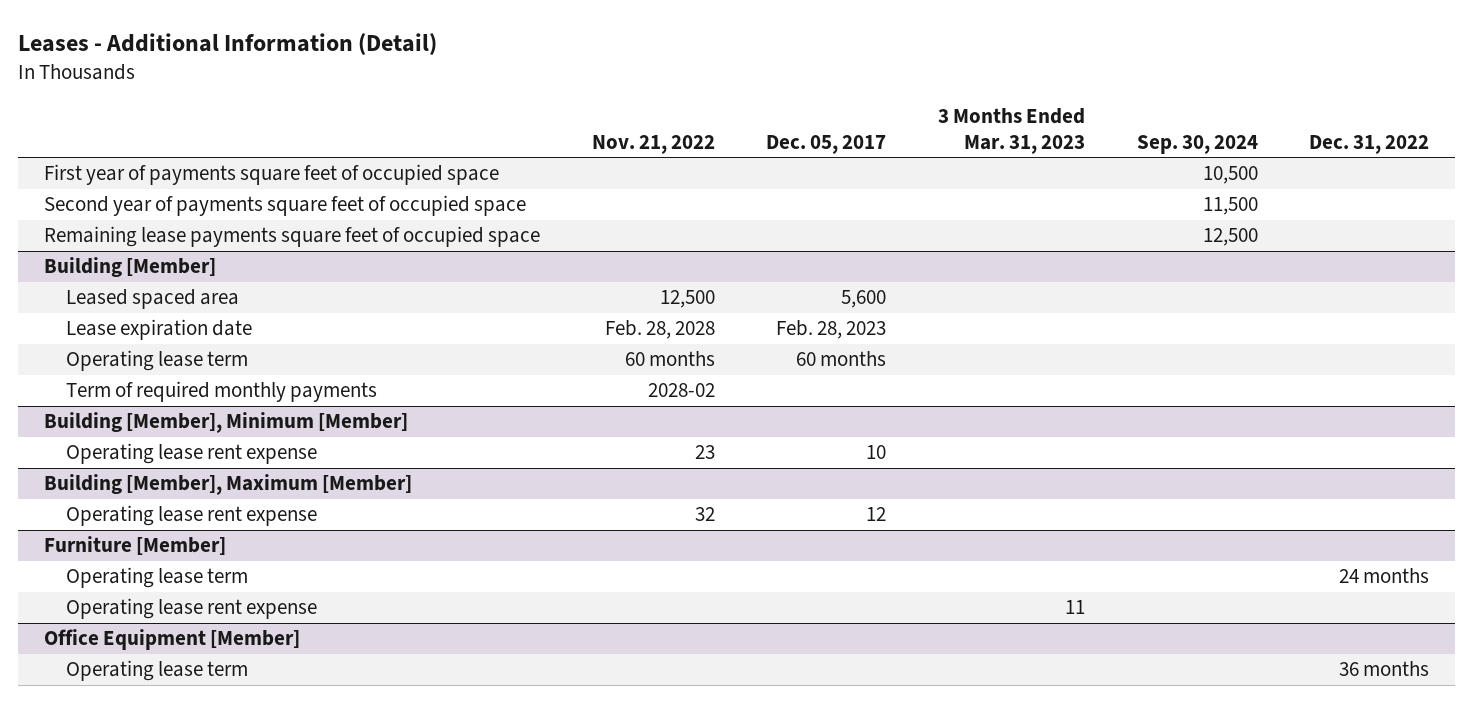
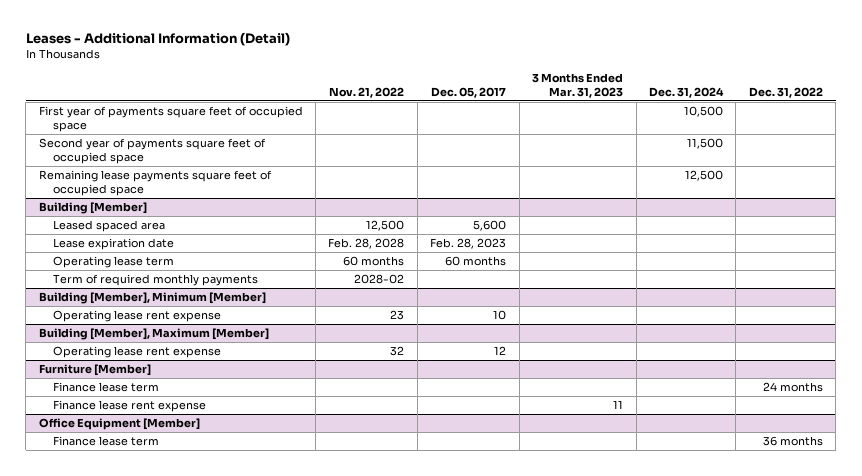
[1136,134,1258,154] Sep. 30, 2024 -> none
none -> [649,86,725,98] Dec. 31, 2024
[65,567,248,589] Operating lease term -> [52,382,159,393] Finance lease term
[65,598,317,620] Operating lease rent expense -> [52,400,206,413] Finance lease rent expense
[65,660,248,682] Operating lease term -> [52,436,159,447] Finance lease term

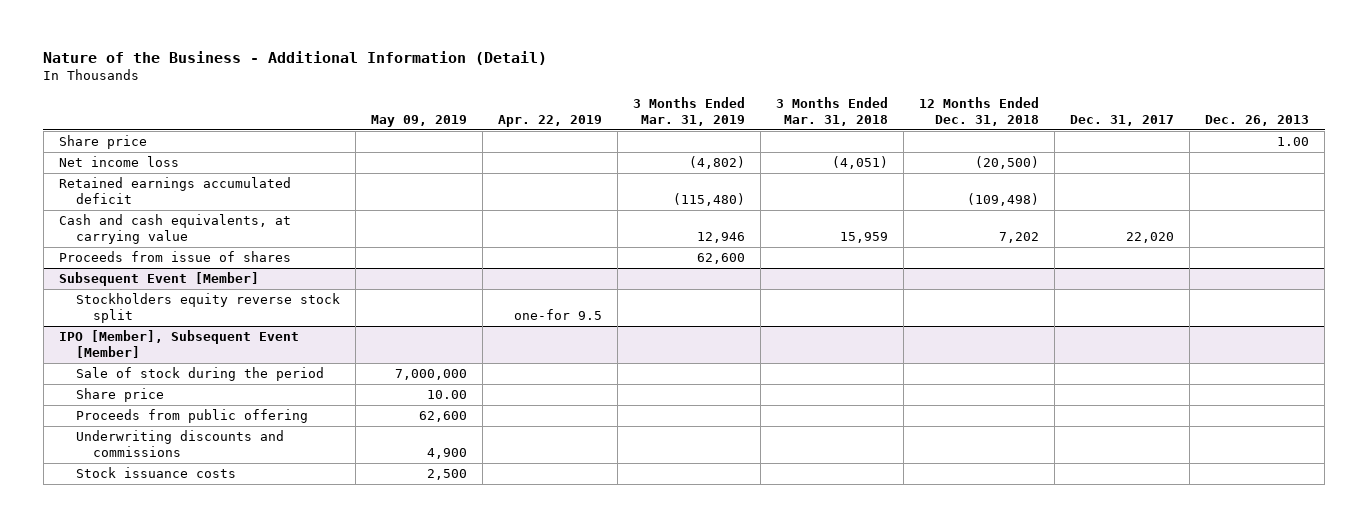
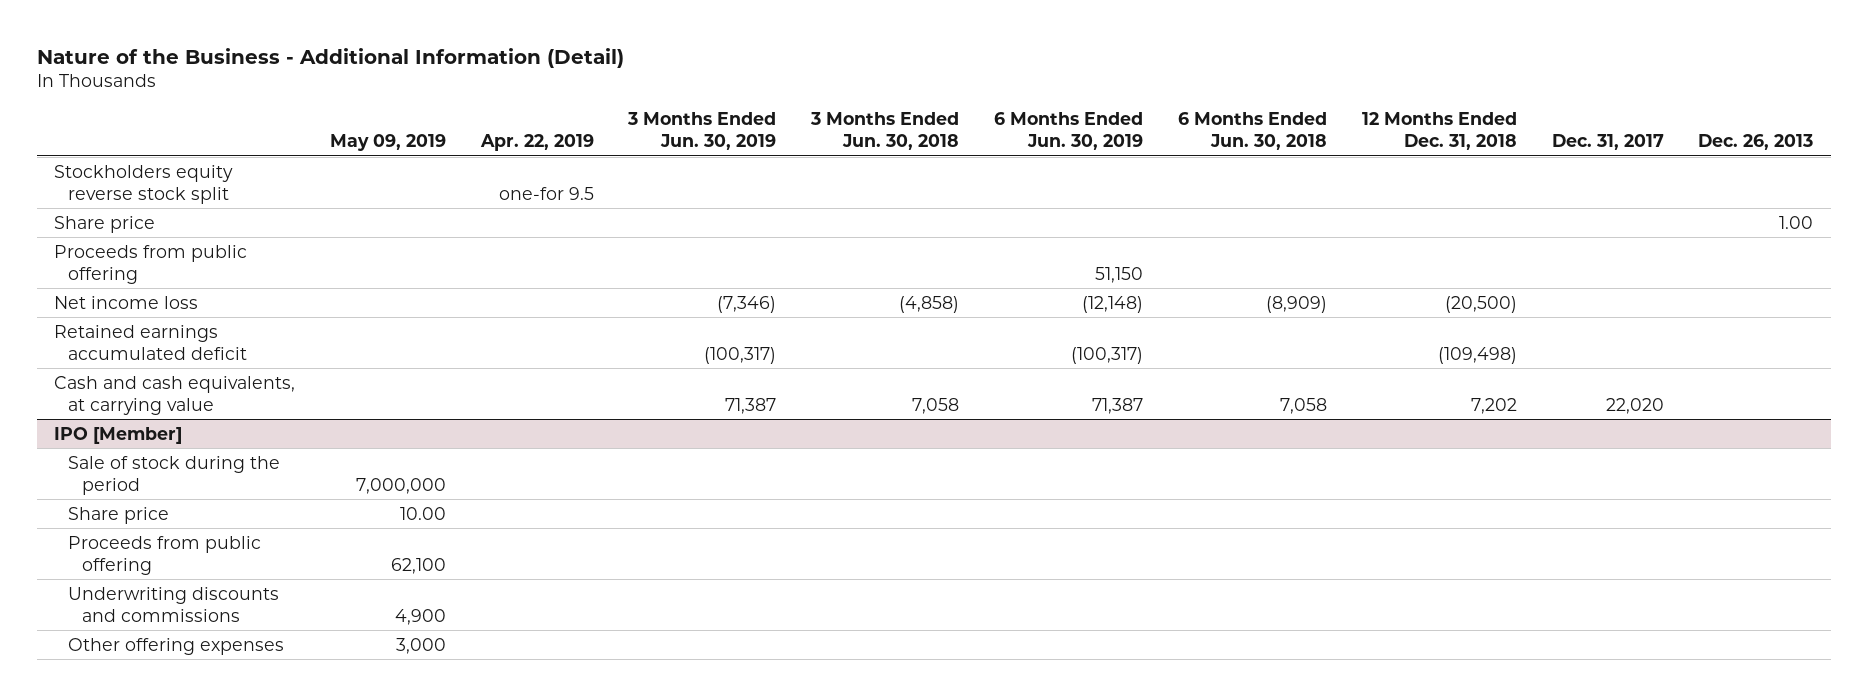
[633,96,746,126] 3 Months Ended Mar. 31, 2019 -> none
[776,96,889,126] 3 Months Ended Mar. 31, 2018 -> none
none -> [627,112,777,151] 3 Months Ended Jun. 30, 2019
none -> [810,112,960,151] 3 Months Ended Jun. 30, 2018
none -> [994,112,1144,151] 6 Months Ended Jun. 30, 2019
none -> [1177,112,1327,151] 6 Months Ended Jun. 30, 2018
none -> [53,164,233,204] Stockholders equity reverse stock split
none -> [53,244,247,284] Proceeds from public offering
[58,251,291,263] Proceeds from issue of shares -> none
[58,272,259,287] Subsequent Event [Member] -> none
[76,293,341,324] Stockholders equity reverse stock split -> none
[58,330,299,359] IPO [Member], Subsequent Event [Member] -> [53,426,182,444] IPO [Member]
[419,411,468,423] 62,600 -> [390,557,446,574] 62,100
[76,467,237,479] Stock issuance costs -> none
none -> [67,637,284,655] Other offering expenses

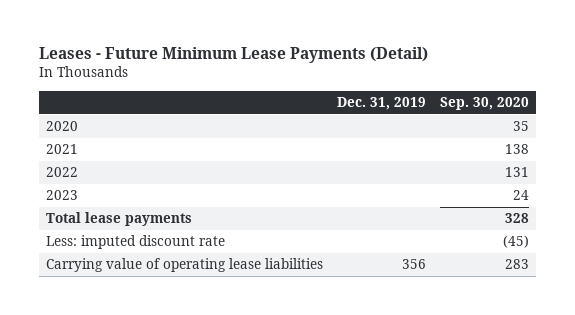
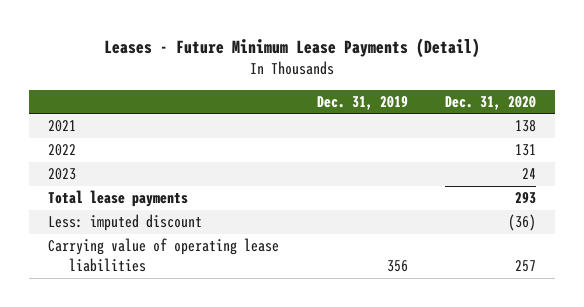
[440,96,530,110] Sep. 30, 2020 -> none
none -> [444,95,536,110] Dec. 31, 2020
[45,121,78,132] 2020 -> none
[45,235,225,250] Less: imputed discount rate -> [48,214,203,232] Less: imputed discount

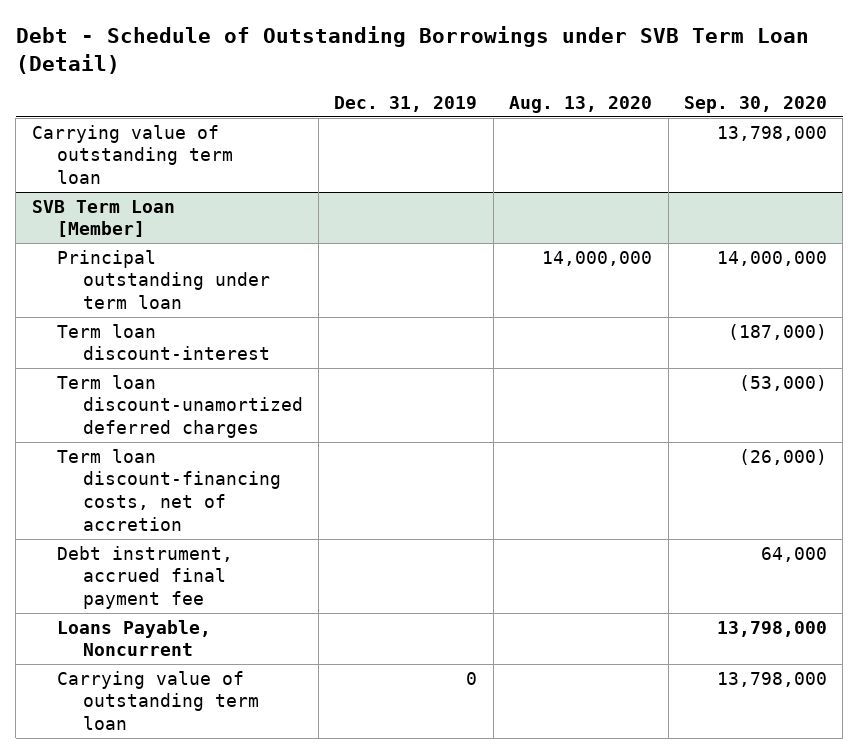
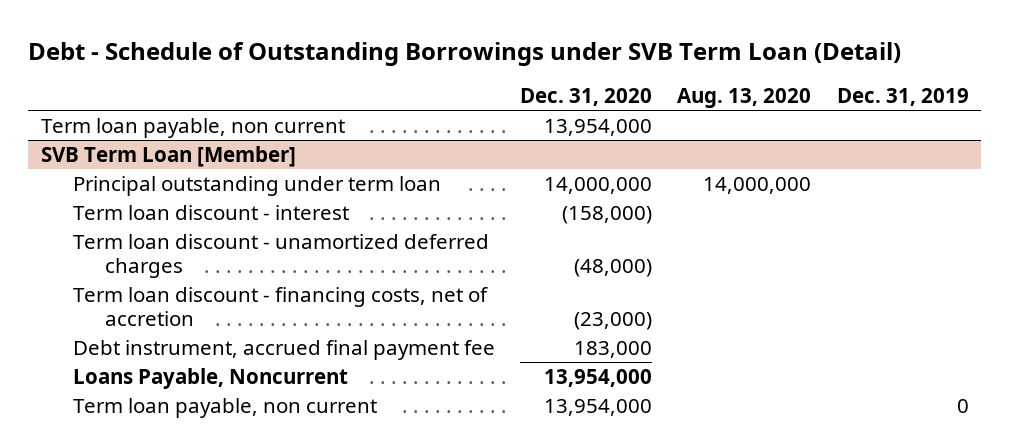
[683,95,827,113] Sep. 30, 2020 -> none
none -> [520,88,653,107] Dec. 31, 2020
[31,124,234,185] Carrying value of outstanding term loan -> [40,117,345,138] Term loan payable, non current
[57,323,270,361] Term loan discount-interest -> [72,204,349,220] Term loan discount - interest
[57,374,303,439] Term loan discount-unamortized deferred charges -> [72,233,489,278] Term loan discount - unamortized deferred charges
[57,448,281,531] Term loan discount-financing costs, net of accretion -> [72,286,488,326] Term loan discount - financing costs, net of accretion
[57,670,259,731] Carrying value of outstanding term loan -> [72,397,377,418] Term loan payable, non current

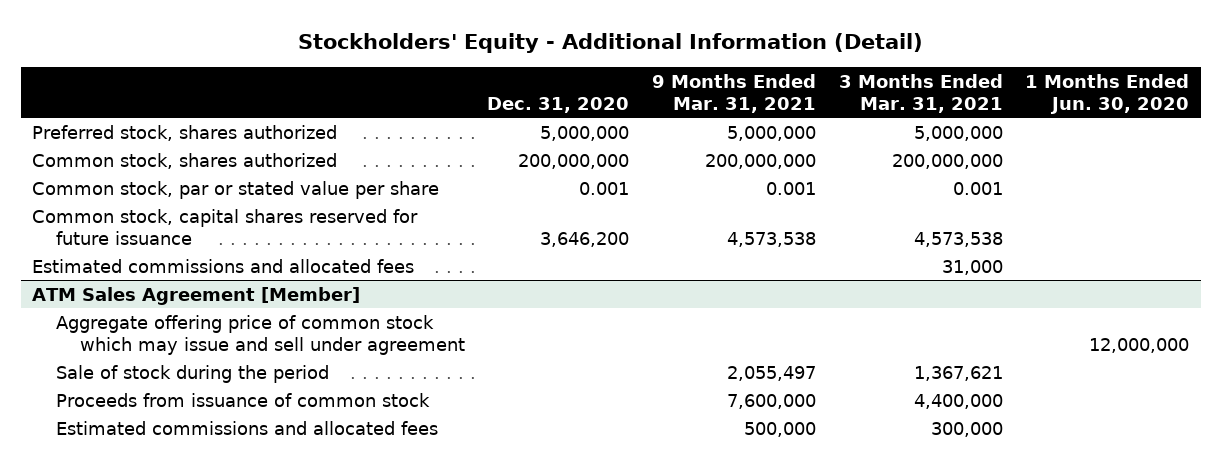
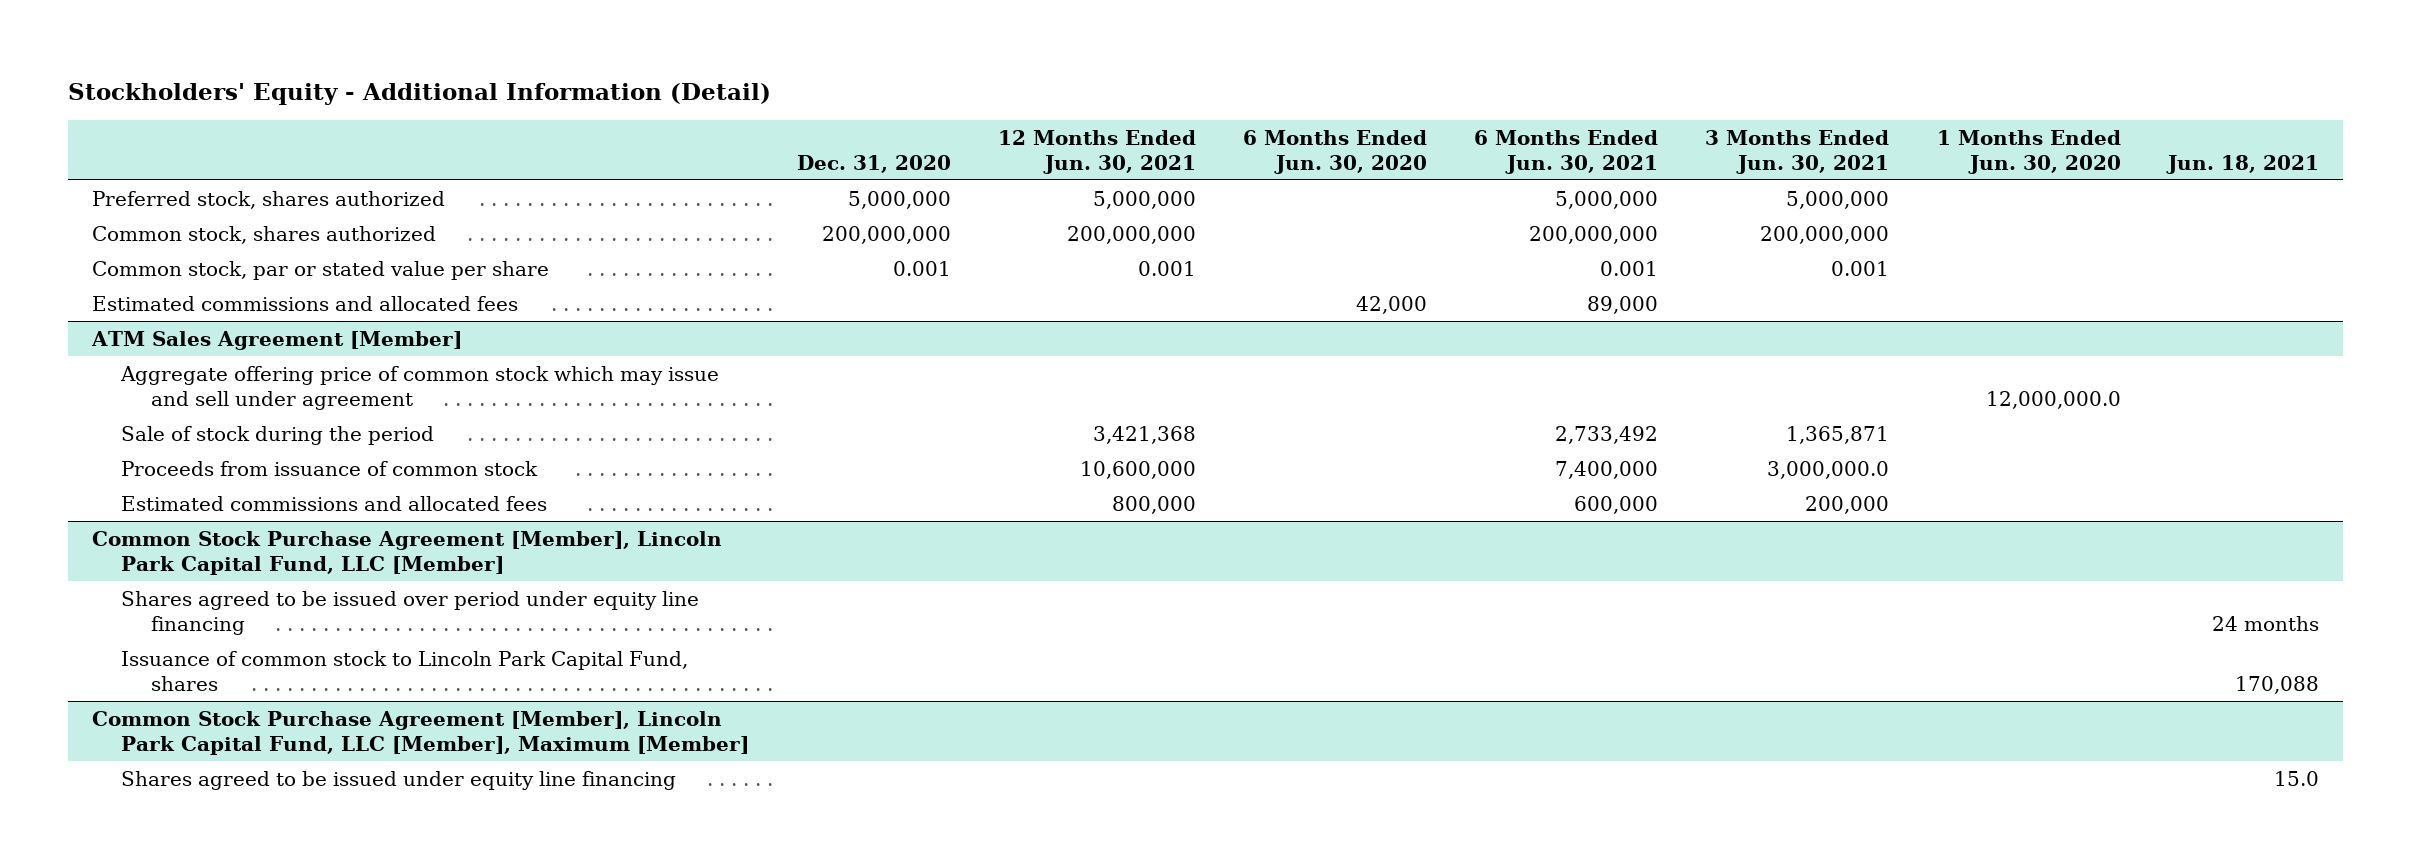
[652,73,817,113] 9 Months Ended Mar. 31, 2021 -> none
[838,73,1003,113] 3 Months Ended Mar. 31, 2021 -> none
none -> [997,129,1196,174] 12 Months Ended Jun. 30, 2021
none -> [1243,129,1428,174] 6 Months Ended Jun. 30, 2020
none -> [1474,129,1659,174] 6 Months Ended Jun. 30, 2021
none -> [1705,129,1890,174] 3 Months Ended Jun. 30, 2021
none -> [2165,154,2319,174] Jun. 18, 2021
[32,208,419,245] Common stock, capital shares reserved for future issuance -> none
[1089,337,1190,353] 12,000,000 -> [1985,390,2121,409] 12,000,000.0
none -> [92,531,723,575] Common Stock Purchase Agreement [Member], Lincoln Park Capital Fund, LLC [Member]
none -> [121,591,700,635] Shares agreed to be issued over period under equity line financing
none -> [121,651,689,691] Issuance of common stock to Lincoln Park Capital Fund, shares
none -> [92,711,750,755] Common Stock Purchase Agreement [Member], Lincoln Park Capital Fund, LLC [Member], Maximum [Member]
none -> [121,771,677,791] Shares agreed to be issued under equity line financing

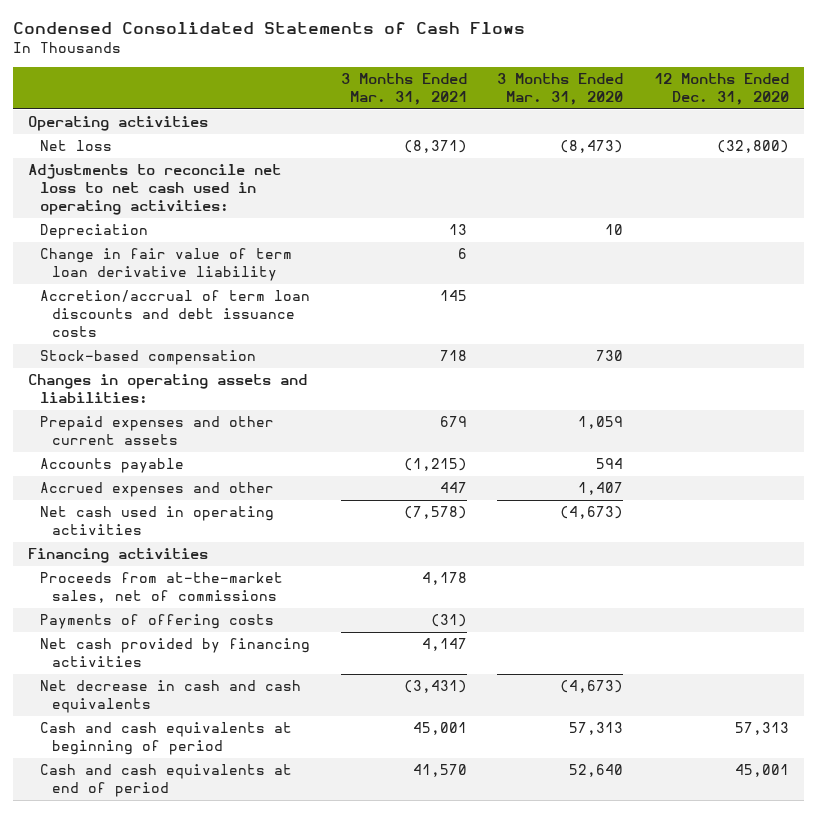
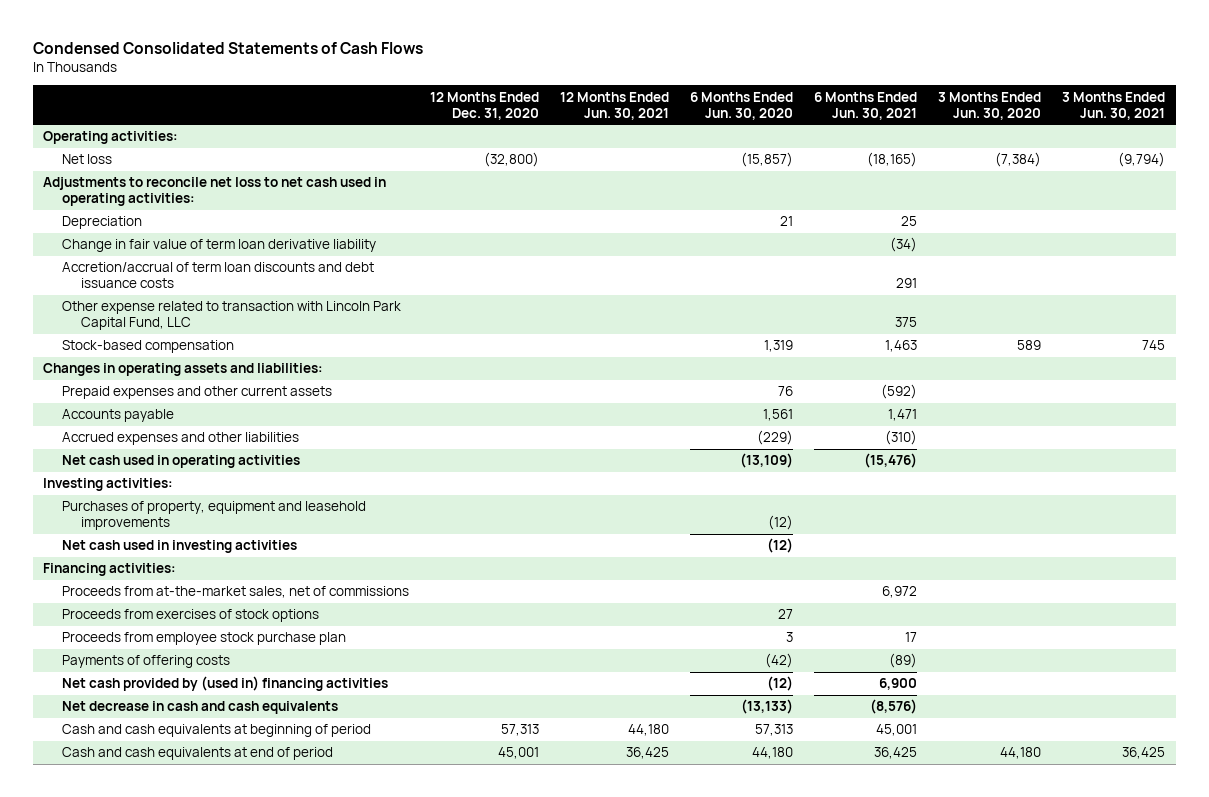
[340,73,467,105] 3 Months Ended Mar. 31, 2021 -> none
[497,73,624,105] 3 Months Ended Mar. 31, 2020 -> none
none -> [560,91,670,120] 12 Months Ended Jun. 30, 2021
none -> [690,91,794,120] 6 Months Ended Jun. 30, 2020
none -> [814,91,918,120] 6 Months Ended Jun. 30, 2021
none -> [938,91,1042,120] 3 Months Ended Jun. 30, 2020
none -> [1062,91,1166,120] 3 Months Ended Jun. 30, 2021
[28,116,209,132] Operating activities -> [43,131,179,145] Operating activities:
none -> [62,301,402,331] Other expense related to transaction with Lincoln Park Capital Fund, LLC
[39,482,274,498] Accrued expenses and other -> [62,432,300,446] Accrued expenses and other liabilities
none -> [43,478,174,492] Investing activities:
none -> [62,501,367,531] Purchases of property, equipment and leasehold improvements
none -> [62,540,298,554] Net cash used in investing activities
[28,548,209,564] Financing activities -> [43,563,177,577] Financing activities:
none -> [62,609,320,623] Proceeds from exercises of stock options
none -> [62,632,347,646] Proceeds from employee stock purchase plan
[39,638,310,668] Net cash provided by financing activities -> [62,676,389,692] Net cash provided by (used in) financing activities

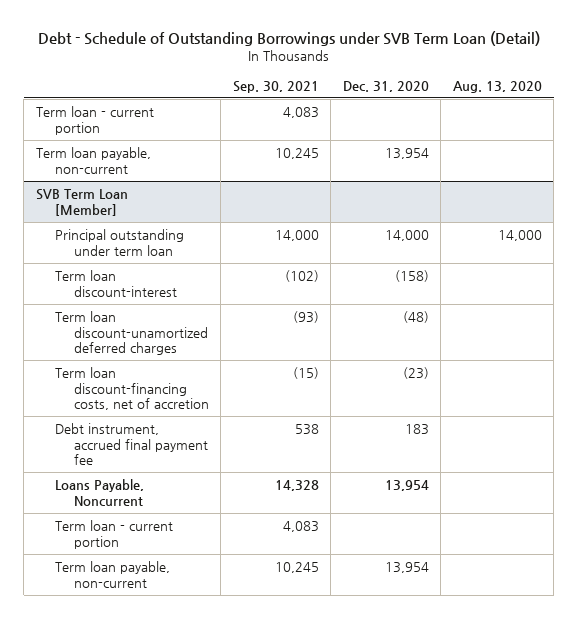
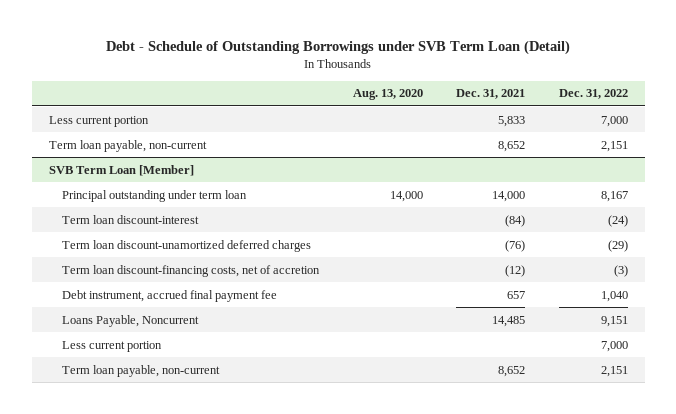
[232,80,319,93] Sep. 30, 2021 -> none
[342,80,429,92] Dec. 31, 2020 -> none
none -> [456,89,526,100] Dec. 31, 2021
none -> [558,89,628,100] Dec. 31, 2022
[35,106,154,135] Term loan - current portion -> [48,115,149,127] Less current portion
[54,520,173,549] Term loan - current portion -> [62,340,163,352] Less current portion

